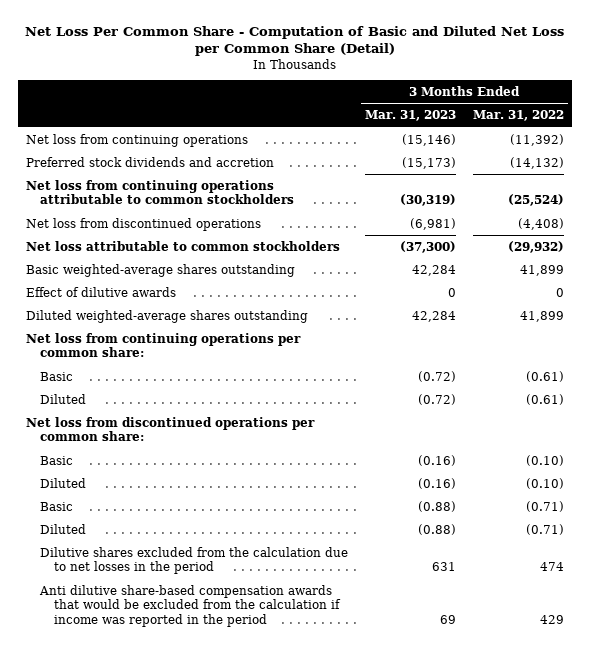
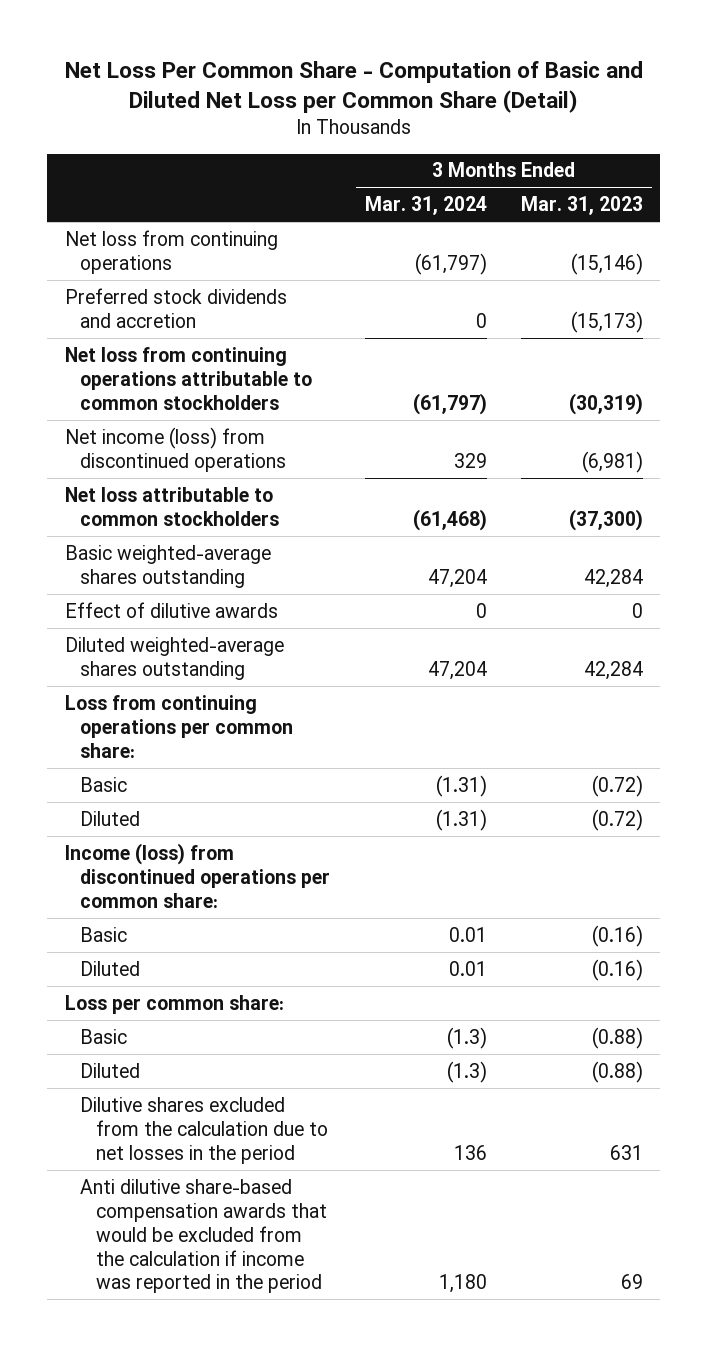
[472,110,564,122] Mar. 31, 2022 -> none
none -> [364,196,487,216] Mar. 31, 2024
[26,217,262,231] Net loss from discontinued operations -> [64,426,287,472] Net income (loss) from discontinued operations
[26,332,302,358] Net loss from continuing operations per common share: -> [64,694,294,758] Loss from continuing operations per common share:
[26,416,316,442] Net loss from discontinued operations per common share: -> [64,842,331,908] Income (loss) from discontinued operations per common share:
none -> [64,994,284,1014] Loss per common share:

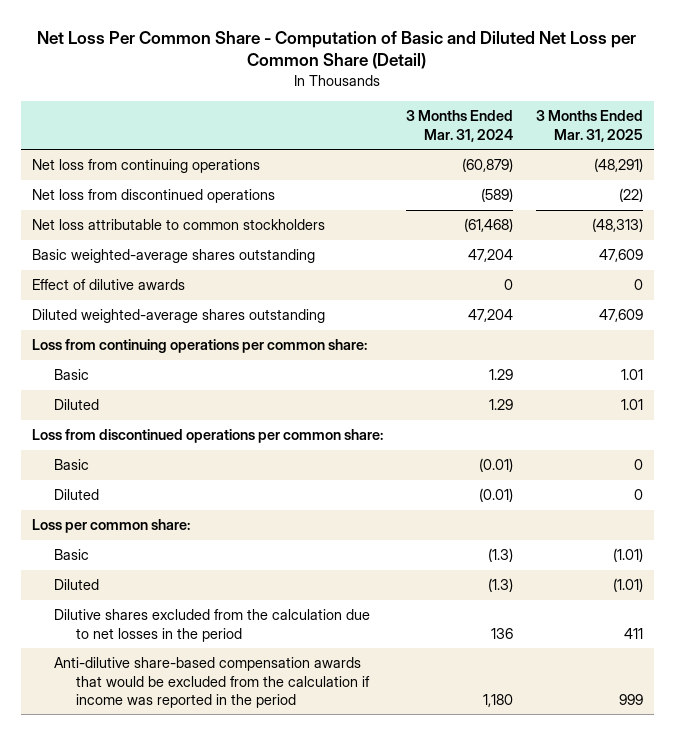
[521,196,644,216] Mar. 31, 2023 -> none
none -> [535,110,643,142] 3 Months Ended Mar. 31, 2025
[64,287,287,328] Preferred stock dividends and accretion -> none
[64,346,313,410] Net loss from continuing operations attributable to common stockholders -> none
[414,252,487,275] (61,797) -> [461,158,513,173] (60,879)
[64,426,287,472] Net income (loss) from discontinued operations -> [32,189,276,204] Net loss from discontinued operations
[453,452,487,468] 329 -> [480,188,513,203] (589)
[435,774,487,797] (1.31) -> [488,369,513,381] 1.29
[435,808,487,831] (1.31) -> [488,399,513,411] 1.29
[64,842,331,908] Income (loss) from discontinued operations per common share: -> [32,429,384,444] Loss from discontinued operations per common share:
[448,926,487,942] 0.01 -> [478,458,513,473] (0.01)
[448,960,487,976] 0.01 -> [478,488,513,503] (0.01)
[80,1178,328,1294] Anti dilutive share-based compensation awards that would be excluded from the calculation if income was reported in the period -> [54,657,370,708] Anti-dilutive share-based compensation awards that would be excluded from the calculation if income was reported in the period

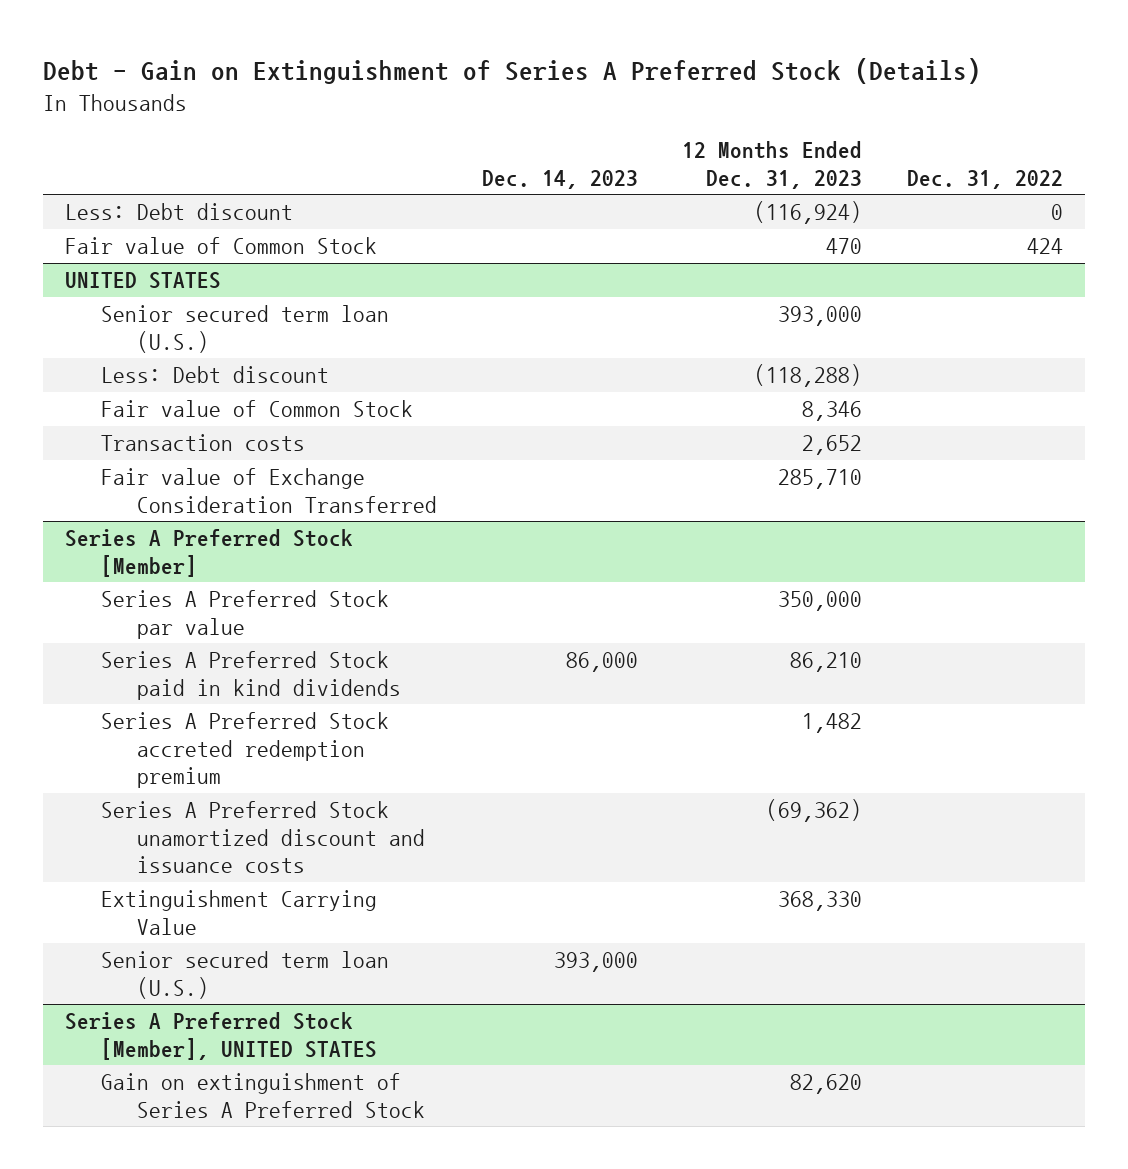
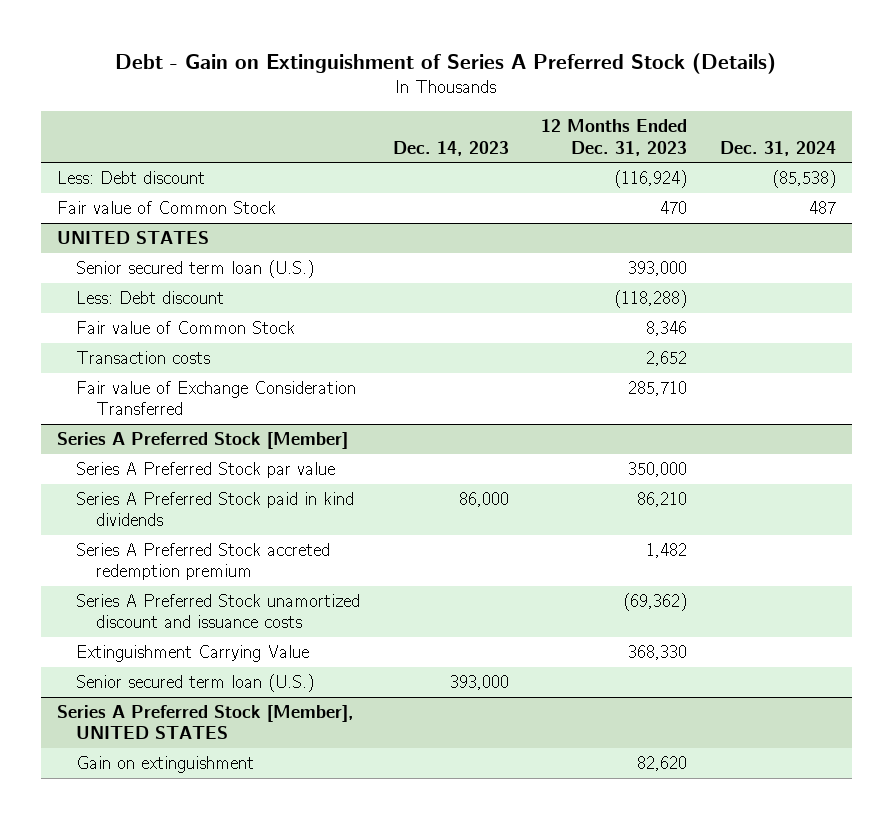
[906,169,1063,189] Dec. 31, 2022 -> none
none -> [719,140,836,156] Dec. 31, 2024
[101,1073,426,1118] Gain on extinguishment of Series A Preferred Stock -> [76,756,255,774] Gain on extinguishment

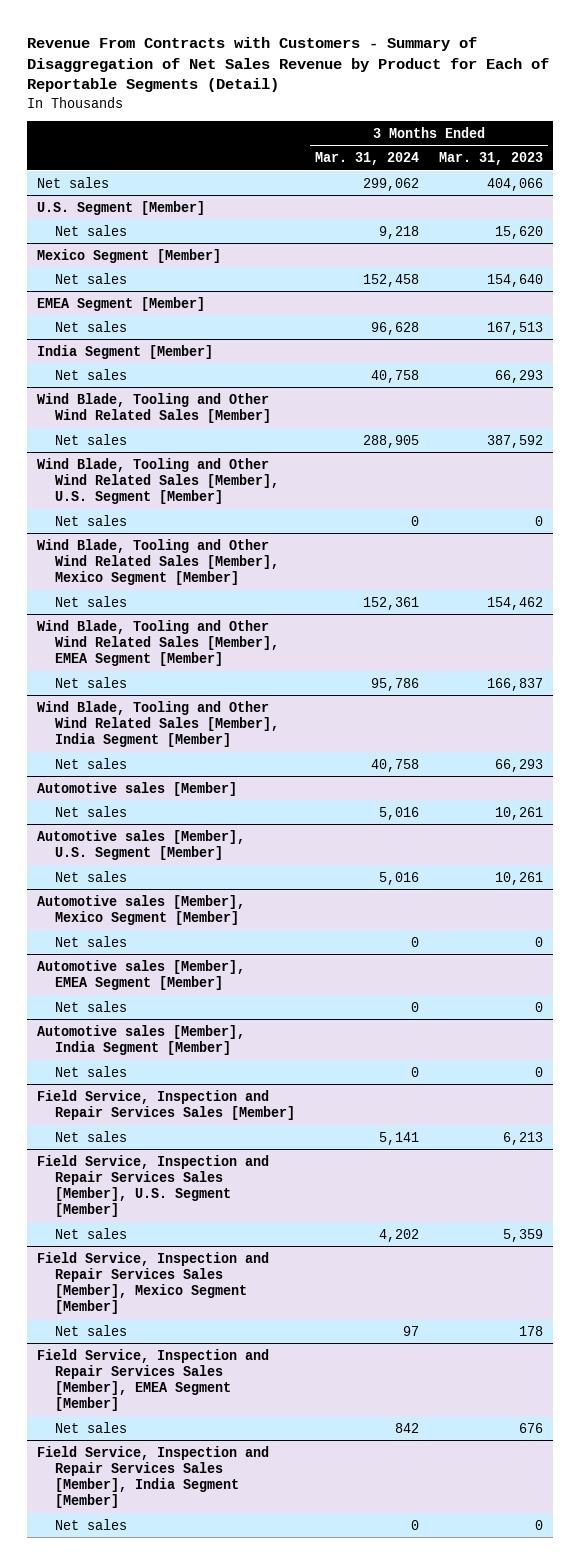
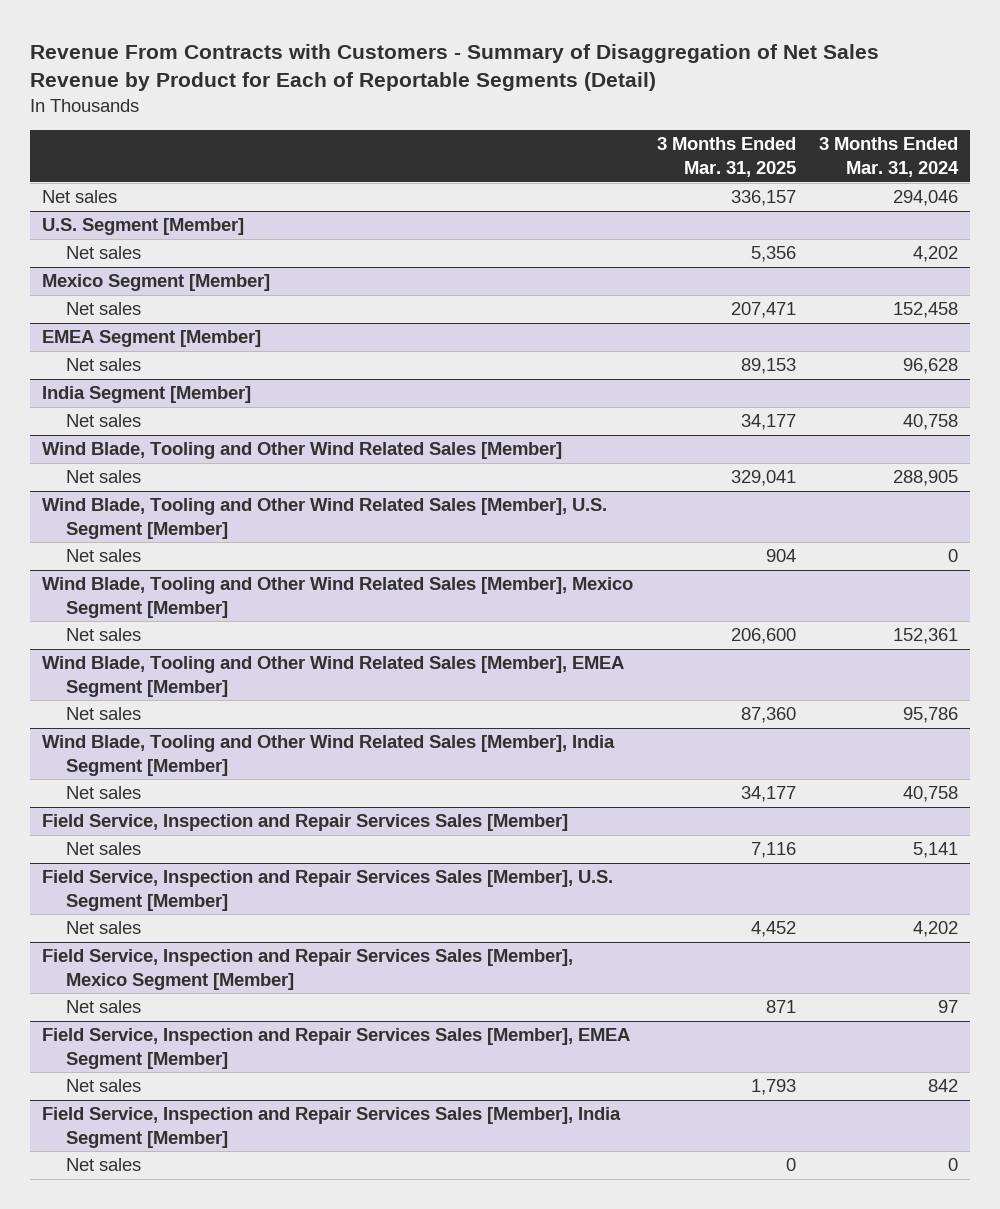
[439,152,544,166] Mar. 31, 2023 -> none
none -> [656,137,796,177] 3 Months Ended Mar. 31, 2025
[362,177,419,191] 299,062 -> [893,190,959,207] 294,046
[378,225,419,239] 9,218 -> [913,246,959,263] 4,202
[36,781,237,796] Automotive sales [Member] -> none
[54,805,127,817] Net sales -> none
[36,829,245,860] Automotive sales [Member], U.S. Segment [Member] -> none
[54,870,127,882] Net sales -> none
[36,894,245,925] Automotive sales [Member], Mexico Segment [Member] -> none
[54,935,127,947] Net sales -> none
[36,959,245,990] Automotive sales [Member], EMEA Segment [Member] -> none
[54,1000,127,1012] Net sales -> none
[36,1024,245,1055] Automotive sales [Member], India Segment [Member] -> none
[54,1065,127,1077] Net sales -> none

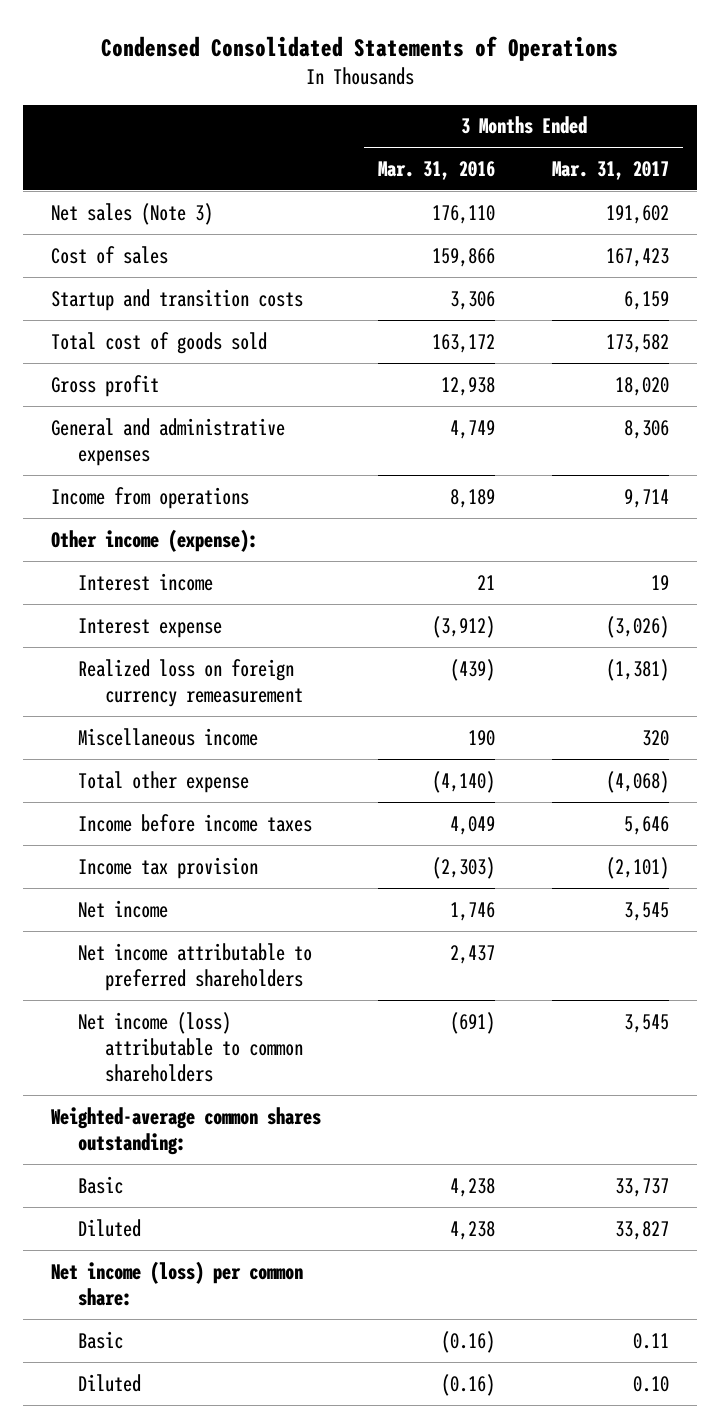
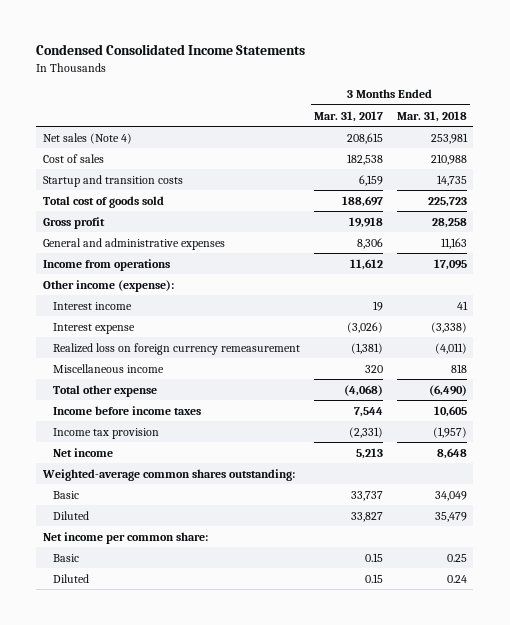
[101,35,619,61] Condensed Consolidated Statements of Operations -> [36,44,306,56] Condensed Consolidated Income Statements
[378,161,496,181] Mar. 31, 2016 -> none
none -> [396,110,467,122] Mar. 31, 2018
[51,202,214,225] Net sales (Note 3) -> [43,132,133,144] Net sales (Note 4)
[606,204,670,224] 191,602 -> [347,132,384,144] 208,615
[606,247,670,267] 167,423 -> [347,153,384,165] 182,538
[606,333,670,353] 173,582 -> [342,195,384,207] 188,697
[615,376,670,396] 18,020 -> [349,216,384,228] 19,918
[624,488,670,508] 9,714 -> [350,258,384,270] 11,612
[78,942,313,991] Net income attributable to preferred shareholders -> none
[78,1011,304,1083] Net income (loss) attributable to common shareholders -> none
[624,815,670,835] 5,646 -> [354,406,384,417] 7,544
[606,856,670,879] (2,101) -> [349,426,384,438] (2,331)
[624,901,670,921] 3,545 -> [356,447,384,459] 5,213
[51,1260,304,1306] Net income (loss) per common share: -> [43,531,209,544] Net income per common share:
[633,1332,670,1349] 0.11 -> [365,552,384,562] 0.15
[633,1375,670,1392] 0.10 -> [365,573,384,583] 0.15

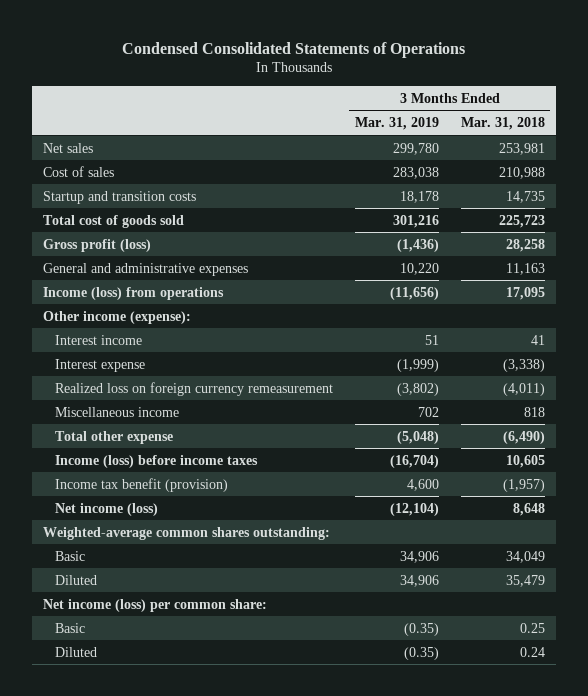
[36,44,306,56] Condensed Consolidated Income Statements -> [121,41,465,58] Condensed Consolidated Statements of Operations
[314,110,384,122] Mar. 31, 2017 -> none
none -> [354,116,439,130] Mar. 31, 2019
[43,132,133,144] Net sales (Note 4) -> [43,142,94,153] Net sales
[43,216,106,229] Gross profit -> [43,238,152,252] Gross profit (loss)
[43,258,171,271] Income from operations -> [43,286,225,300] Income (loss) from operations
[53,405,202,415] Income before income taxes -> [54,454,258,468] Income (loss) before income taxes
[53,427,160,439] Income tax provision -> [54,477,228,492] Income tax benefit (provision)
[53,447,114,457] Net income -> [54,502,158,516] Net income (loss)
[43,531,209,544] Net income per common share: -> [43,598,268,612] Net income (loss) per common share:

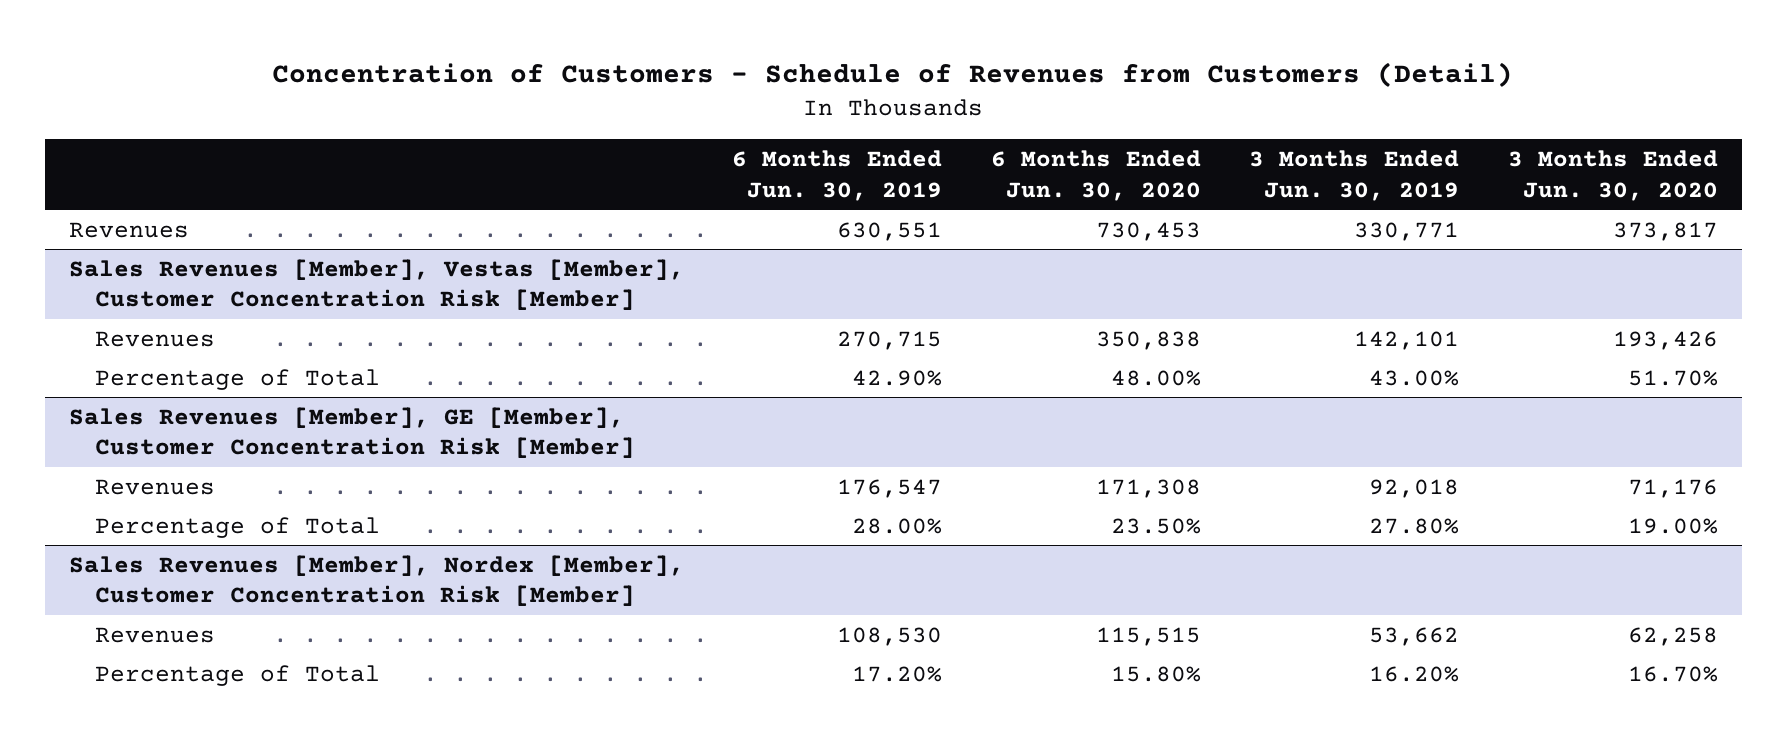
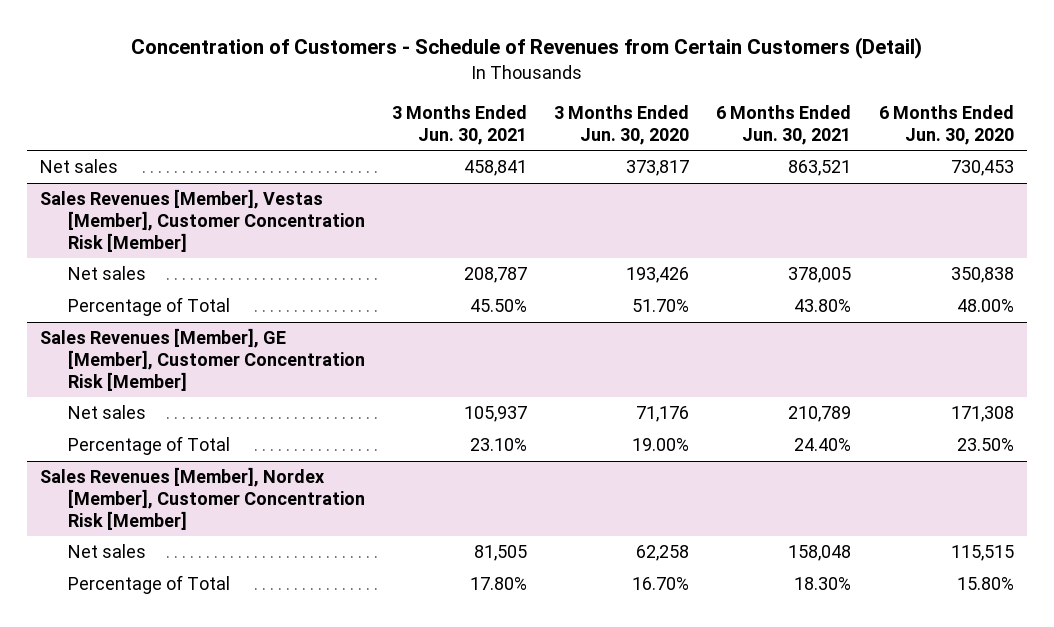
[272,62,1514,88] Concentration of Customers - Schedule of Revenues from Customers (Detail) -> [130,37,922,60] Concentration of Customers - Schedule of Revenues from Certain Customers (Detail)
[732,150,943,201] 6 Months Ended Jun. 30, 2019 -> none
[1249,150,1460,201] 3 Months Ended Jun. 30, 2019 -> none
none -> [392,104,528,145] 3 Months Ended Jun. 30, 2021
none -> [716,104,852,145] 6 Months Ended Jun. 30, 2021
[68,221,189,238] Revenues -> [40,159,119,174] Net sales
[94,330,215,347] Revenues -> [67,266,146,281] Net sales
[94,478,215,495] Revenues -> [67,405,146,420] Net sales
[94,626,215,643] Revenues -> [67,544,146,559] Net sales

